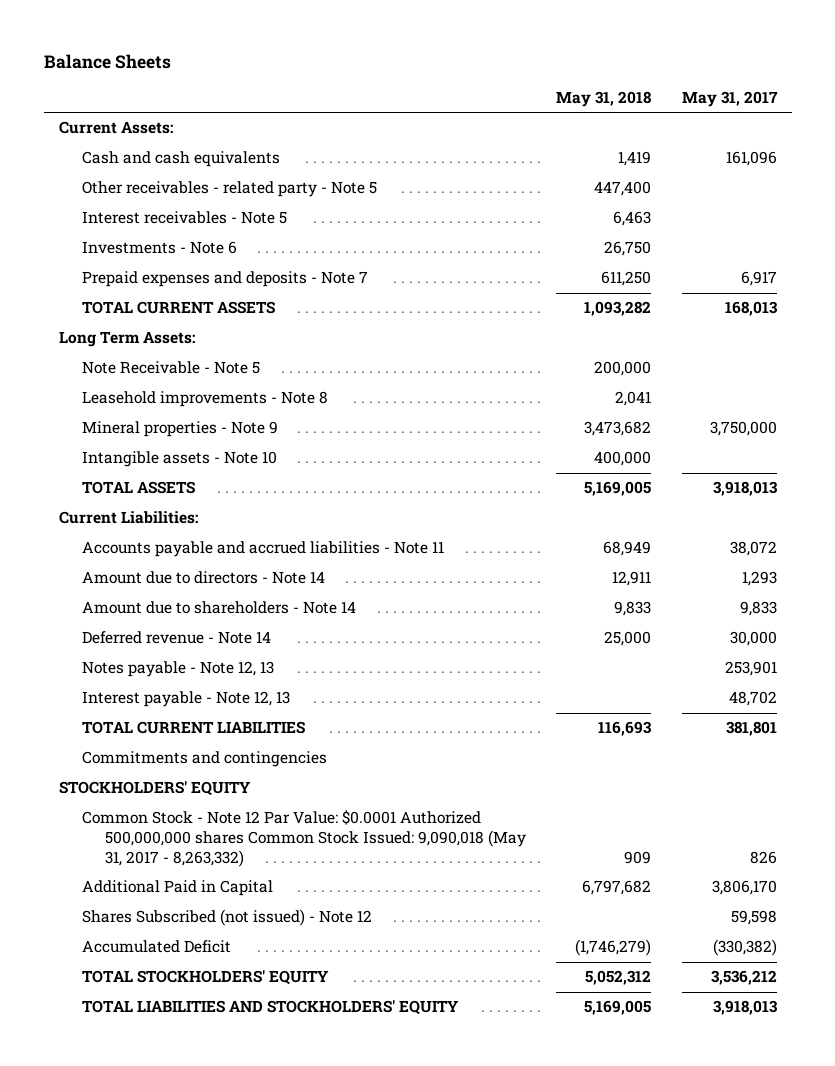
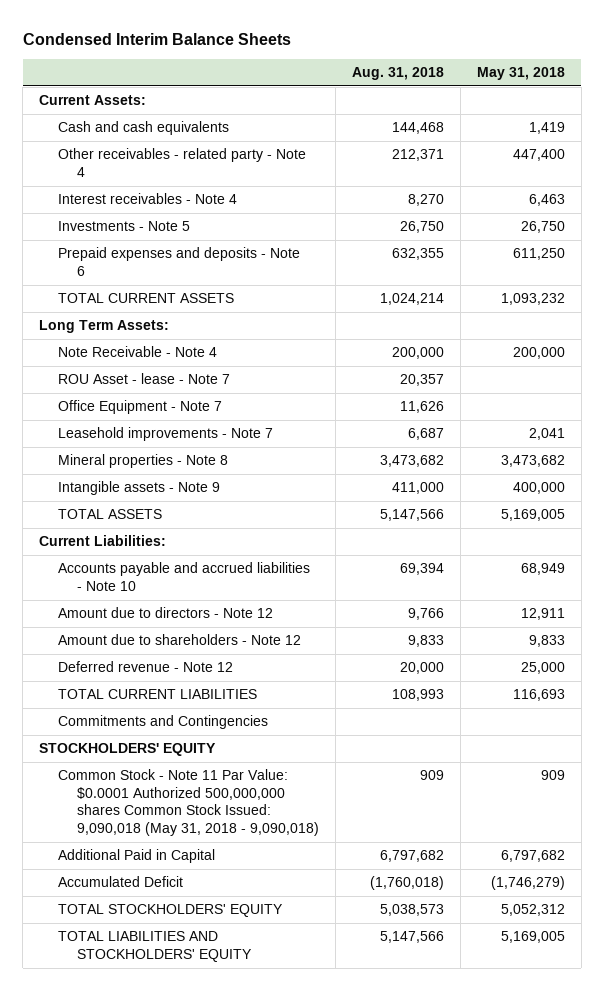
[43,53,171,69] Balance Sheets -> [22,32,291,45] Condensed Interim Balance Sheets
[681,91,778,108] May 31, 2017 -> none
none -> [351,67,444,81] Aug. 31, 2018
[82,181,378,198] Other receivables - related party - Note 5 -> [58,148,307,177] Other receivables - related party - Note 4
[82,211,288,225] Interest receivables - Note 5 -> [58,193,238,205] Interest receivables - Note 4
[82,241,238,255] Investments - Note 6 -> [58,221,191,232] Investments - Note 5
[82,271,369,288] Prepaid expenses and deposits - Note 7 -> [58,247,301,276] Prepaid expenses and deposits - Note 6
[584,301,652,317] 1,093,282 -> [500,293,565,306] 1,093,232
[82,361,261,375] Note Receivable - Note 5 -> [58,346,218,358] Note Receivable - Note 4
none -> [58,373,231,385] ROU Asset - lease - Note 7
none -> [58,400,223,415] Office Equipment - Note 7
[82,391,329,408] Leasehold improvements - Note 8 -> [58,427,274,442] Leasehold improvements - Note 7
[82,421,279,438] Mineral properties - Note 9 -> [58,454,229,469] Mineral properties - Note 8
[82,451,278,468] Intangible assets - Note 10 -> [58,481,221,496] Intangible assets - Note 9
[82,661,275,678] Notes payable - Note 12, 13 -> none
[82,691,291,708] Interest payable - Note 12, 13 -> none
[82,541,445,558] Accounts payable and accrued liabilities - Note 11 -> [58,562,311,591] Accounts payable and accrued liabilities - Note 10
[82,571,326,585] Amount due to directors - Note 14 -> [58,607,274,619] Amount due to directors - Note 12
[82,601,357,615] Amount due to shareholders - Note 14 -> [58,634,302,646] Amount due to shareholders - Note 12
[82,631,272,645] Deferred revenue - Note 14 -> [58,661,234,673] Deferred revenue - Note 12
[82,751,328,768] Commitments and contingencies -> [58,715,269,730] Commitments and Contingencies
[82,810,527,868] Common Stock - Note 12 Par Value: $0.0001 Authorized 500,000,000 shares Common Stock Issued: 9,090,018 (May 31, 2017 - 8,263,332) -> [58,769,319,836] Common Stock - Note 11 Par Value: $0.0001 Authorized 500,000,000 shares Common Stock Issued: 9,090,018 (May 31, 2018 - 9,090,018)
[82,909,373,927] Shares Subscribed (not issued) - Note 12 -> none

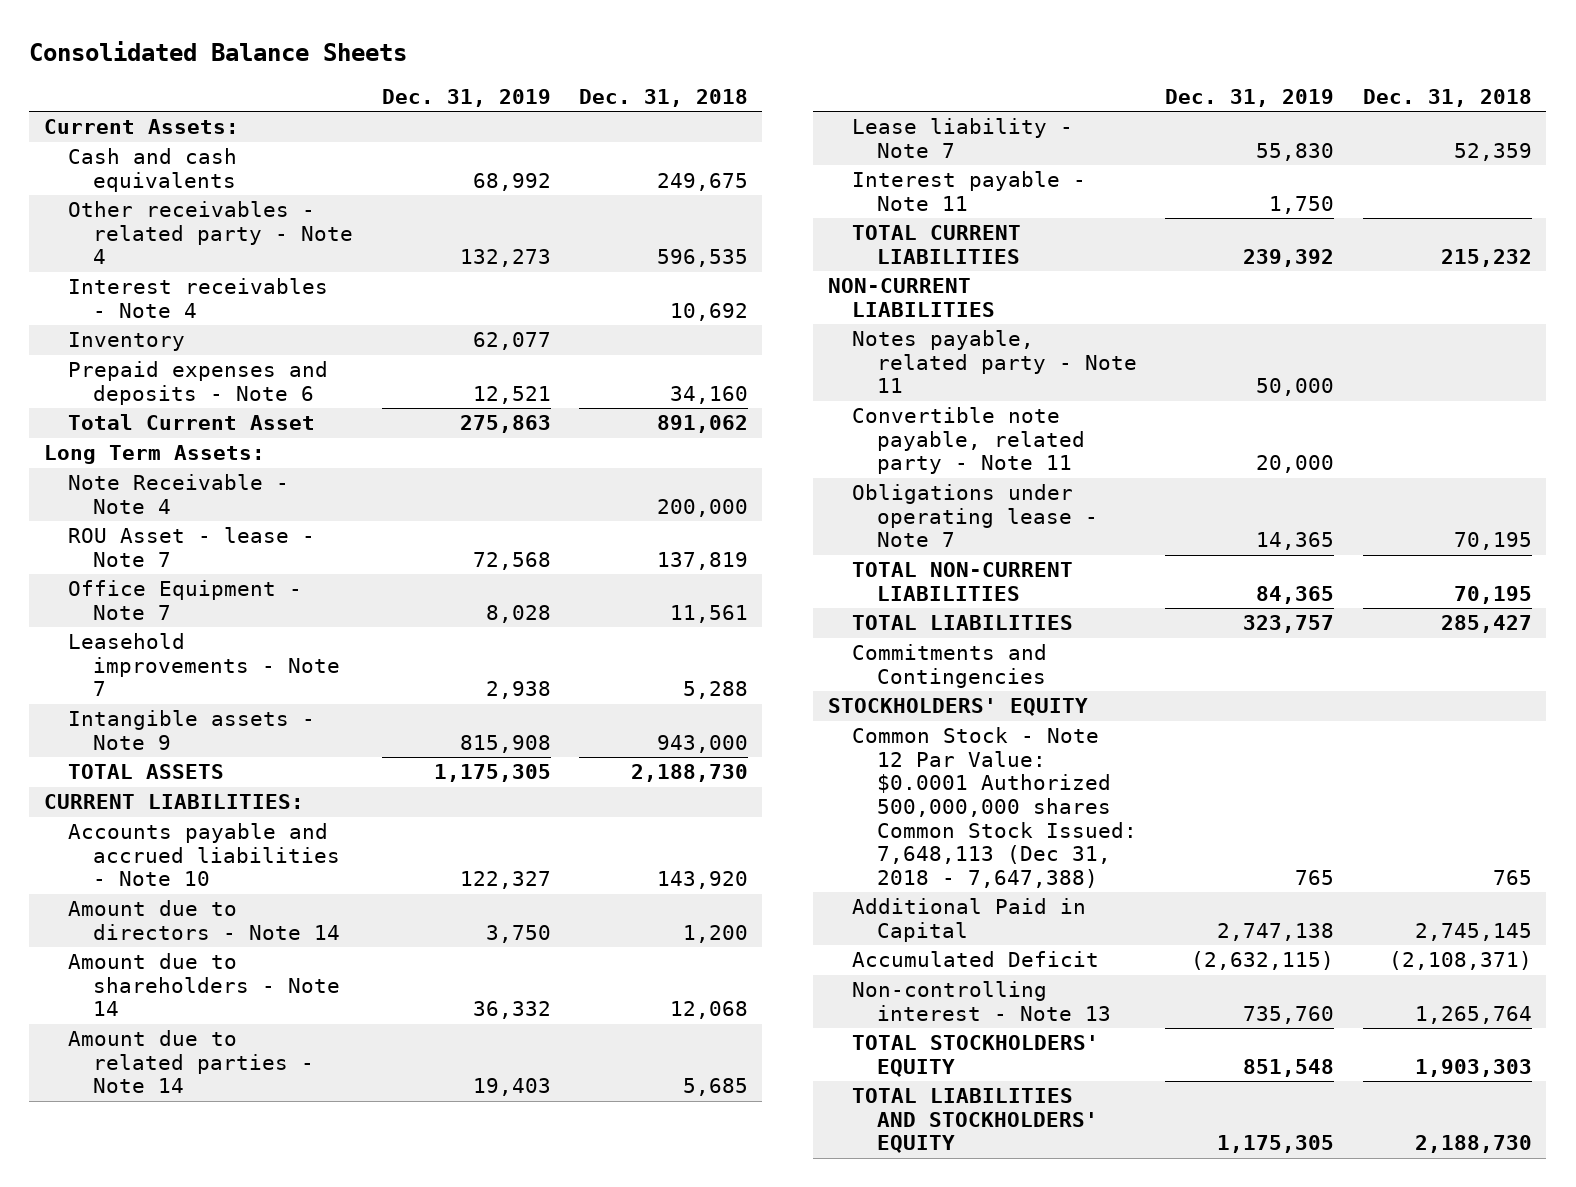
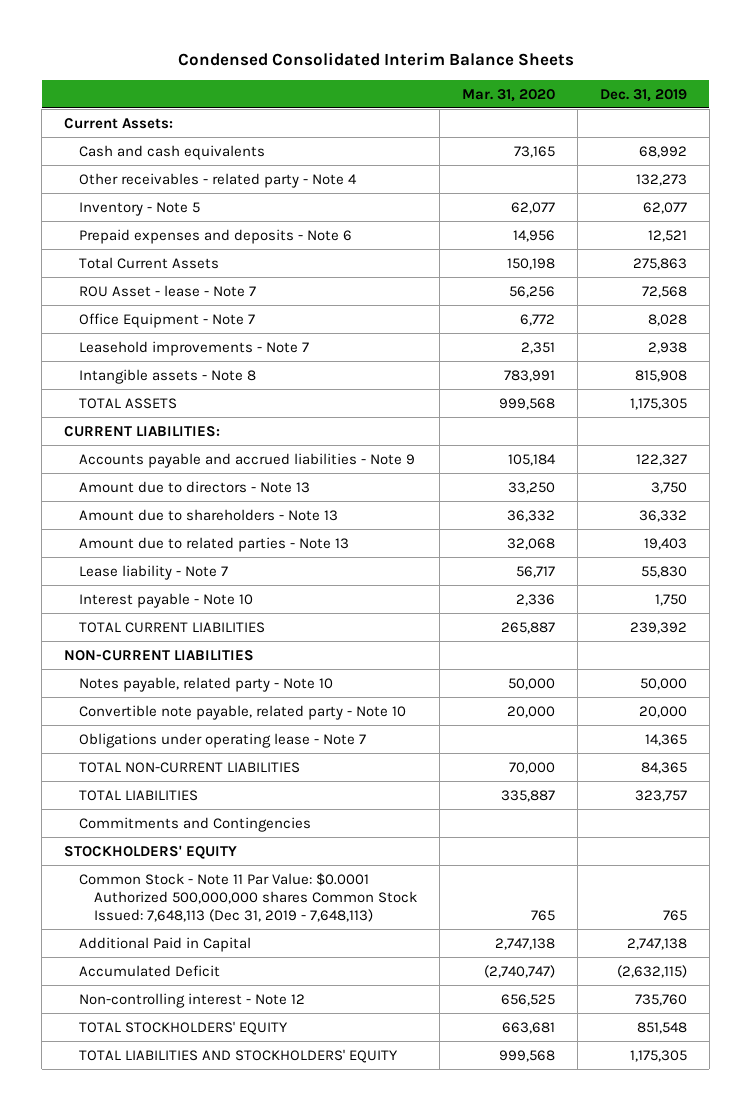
[29,41,408,62] Consolidated Balance Sheets -> [177,51,574,66] Condensed Consolidated Interim Balance Sheets
[579,88,749,107] Dec. 31, 2018 -> none
none -> [462,88,556,102] Mar. 31, 2020
[68,278,329,318] Interest receivables - Note 4 -> none
[68,332,186,352] Inventory -> [79,201,201,216] Inventory - Note 5
[43,445,265,465] Long Term Assets: -> none
[68,474,290,514] Note Receivable - Note 4 -> none
[68,414,316,431] Total Current Asset -> [79,256,220,269] Total Current Assets
[68,710,316,750] Intangible assets - Note 9 -> [79,368,257,384] Intangible assets - Note 8
[68,823,340,887] Accounts payable and accrued liabilities - Note 10 -> [79,452,416,468] Accounts payable and accrued liabilities - Note 9
[68,900,340,940] Amount due to directors - Note 14 -> [79,480,311,493] Amount due to directors - Note 13
[68,953,340,1017] Amount due to shareholders - Note 14 -> [79,508,339,521] Amount due to shareholders - Note 13
[68,1030,314,1094] Amount due to related parties - Note 14 -> [79,536,350,552] Amount due to related parties - Note 13
[852,171,1087,211] Interest payable - Note 11 -> [79,592,254,608] Interest payable - Note 10
[852,330,1137,394] Notes payable, related party - Note 11 -> [79,676,334,692] Notes payable, related party - Note 10
[852,407,1085,475] Convertible note payable, related party - Note 11 -> [79,704,407,720] Convertible note payable, related party - Note 10
[852,727,1137,888] Common Stock - Note 12 Par Value: $0.0001 Authorized 500,000,000 shares Common Stock Issued: 7,648,113 (Dec 31, 2018 - 7,647,388) -> [79,872,418,923] Common Stock - Note 11 Par Value: $0.0001 Authorized 500,000,000 shares Common Stock Issued: 7,648,113 (Dec 31, 2019 - 7,648,113)
[852,981,1111,1021] Non-controlling interest - Note 13 -> [79,992,306,1008] Non-controlling interest - Note 12

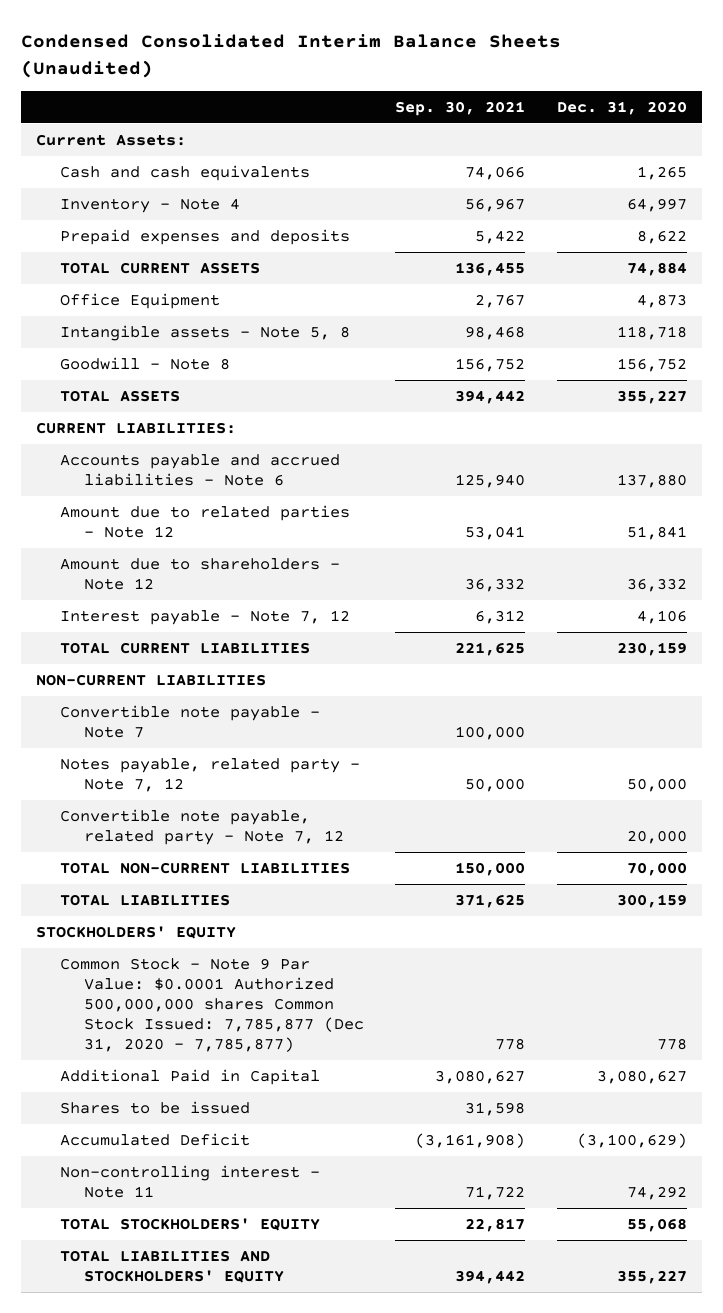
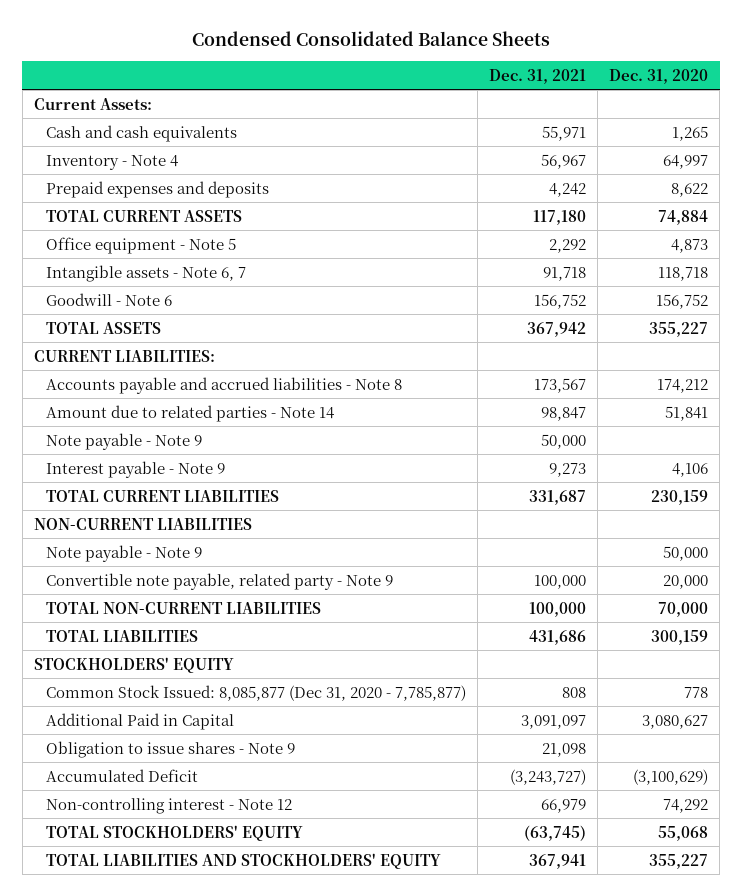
[20,34,561,78] Condensed Consolidated Interim Balance Sheets (Unaudited) -> [192,30,551,46] Condensed Consolidated Balance Sheets
[395,100,526,116] Sep. 30, 2021 -> none
none -> [489,68,587,84] Dec. 31, 2021
[59,293,220,310] Office Equipment -> [46,236,237,254] Office equipment - Note 5
[59,325,350,342] Intangible assets - Note 5, 8 -> [46,264,247,282] Intangible assets - Note 6, 7
[59,357,230,371] Goodwill - Note 8 -> [46,292,173,306] Goodwill - Note 6
[59,558,340,591] Amount due to shareholders - Note 12 -> none
[59,454,340,487] Accounts payable and accrued liabilities - Note 6 -> [46,376,403,394] Accounts payable and accrued liabilities - Note 8
[616,474,687,489] 137,880 -> [657,378,709,393] 174,212
[59,505,350,539] Amount due to related parties - Note 12 -> [46,404,335,422] Amount due to related parties - Note 14
none -> [46,432,203,450] Note payable - Note 9
[59,610,350,626] Interest payable - Note 7, 12 -> [46,460,226,478] Interest payable - Note 9
[59,705,320,739] Convertible note payable - Note 7 -> none
[59,758,360,793] Notes payable, related party - Note 7, 12 -> [46,544,203,562] Note payable - Note 9
[59,809,344,846] Convertible note payable, related party - Note 7, 12 -> [46,572,394,590] Convertible note payable, related party - Note 9
[59,958,364,1053] Common Stock - Note 9 Par Value: $0.0001 Authorized 500,000,000 shares Common Stock Issued: 7,785,877 (Dec 31, 2020 - 7,785,877) -> [46,684,467,701] Common Stock Issued: 8,085,877 (Dec 31, 2020 - 7,785,877)
[59,1101,250,1115] Shares to be issued -> none
none -> [46,740,296,758] Obligation to issue shares - Note 9
[59,1165,320,1199] Non-controlling interest - Note 11 -> [46,797,293,814] Non-controlling interest - Note 12

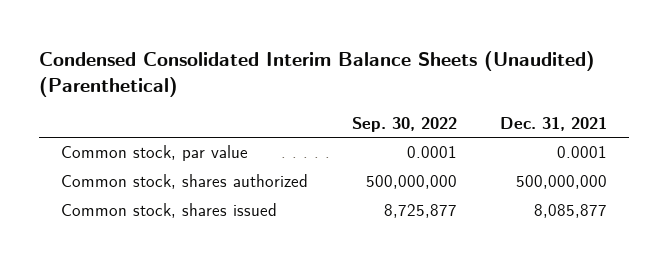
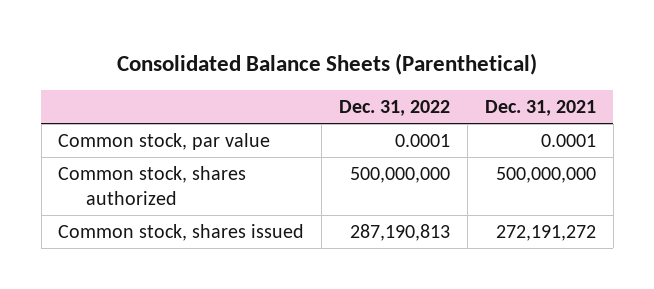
[39,50,596,97] Condensed Consolidated Interim Balance Sheets (Unaudited) (Parenthetical) -> [117,53,538,76] Consolidated Balance Sheets (Parenthetical)
[351,117,457,133] Sep. 30, 2022 -> none
none -> [339,100,451,117] Dec. 31, 2022
[534,204,608,219] 8,085,877 -> [495,224,596,241] 272,191,272

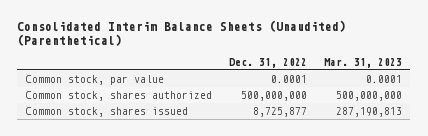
[117,53,538,76] Consolidated Balance Sheets (Parenthetical) -> [17,20,347,46] Consolidated Interim Balance Sheets (Unaudited) (Parenthetical)
[484,100,596,117] Dec. 31, 2021 -> none
none -> [323,57,402,68] Mar. 31, 2023
[350,223,451,241] 287,190,813 -> [252,107,307,118] 8,725,877

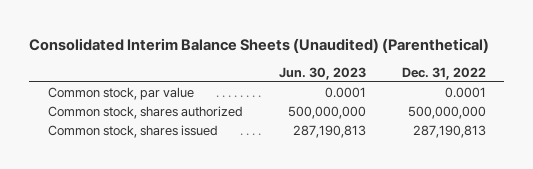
[323,57,402,68] Mar. 31, 2023 -> none
none -> [278,66,366,80] Jun. 30, 2023
[252,107,307,118] 8,725,877 -> [412,125,486,139] 287,190,813

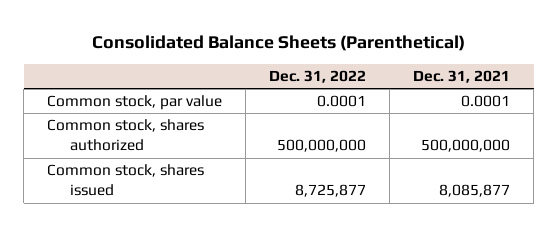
[29,37,490,53] Consolidated Interim Balance Sheets (Unaudited) (Parenthetical) -> [91,35,465,52] Consolidated Balance Sheets (Parenthetical)
[278,66,366,80] Jun. 30, 2023 -> none
none -> [413,70,511,84] Dec. 31, 2021
[412,125,486,139] 287,190,813 -> [295,184,367,198] 8,725,877

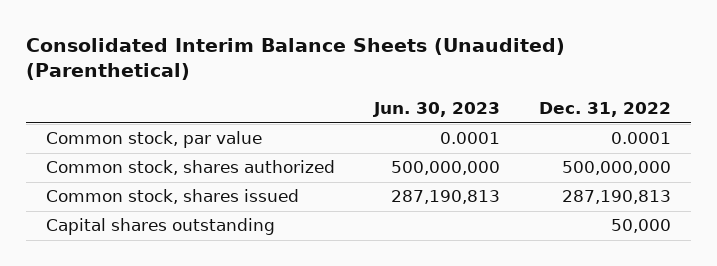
[91,35,465,52] Consolidated Balance Sheets (Parenthetical) -> [26,37,566,81] Consolidated Interim Balance Sheets (Unaudited) (Parenthetical)
[413,70,511,84] Dec. 31, 2021 -> none
none -> [373,102,501,118] Jun. 30, 2023
[295,184,367,198] 8,725,877 -> [562,190,672,205] 287,190,813
none -> [46,218,276,236] Capital shares outstanding

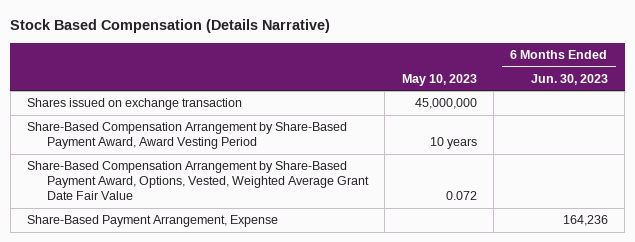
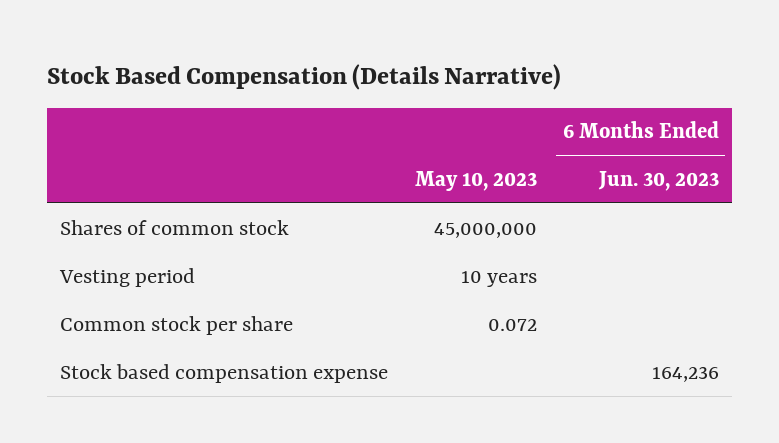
[27,98,243,111] Shares issued on exchange transaction -> [60,219,290,235] Shares of common stock
[27,122,348,150] Share-Based Compensation Arrangement by Share-Based Payment Award, Award Vesting Period -> [59,267,196,287] Vesting period
[27,161,370,201] Share-Based Compensation Arrangement by Share-Based Payment Award, Options, Vested, Weighted Average Grant Date Fair Value -> [60,315,294,335] Common stock per share
[27,215,279,228] Share-Based Payment Arrangement, Expense -> [60,363,389,383] Stock based compensation expense

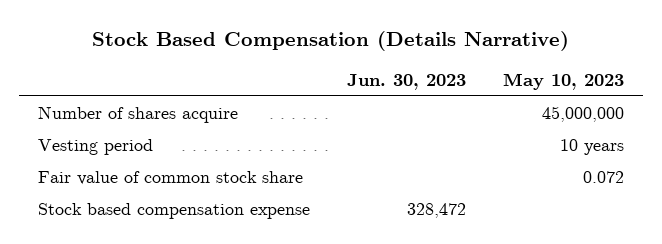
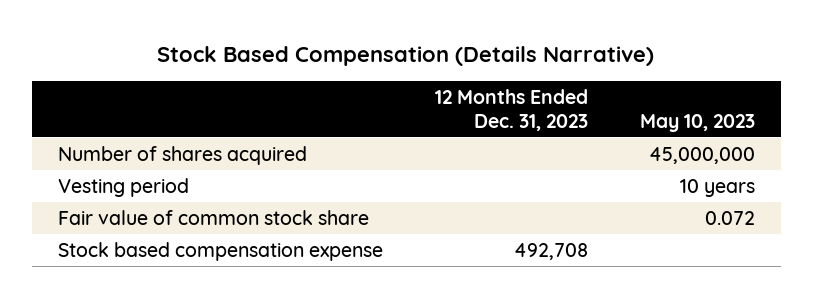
[347,73,467,90] Jun. 30, 2023 -> none
none -> [434,88,588,131] 12 Months Ended Dec. 31, 2023
[37,105,238,123] Number of shares acquire -> [57,145,307,165] Number of shares acquired

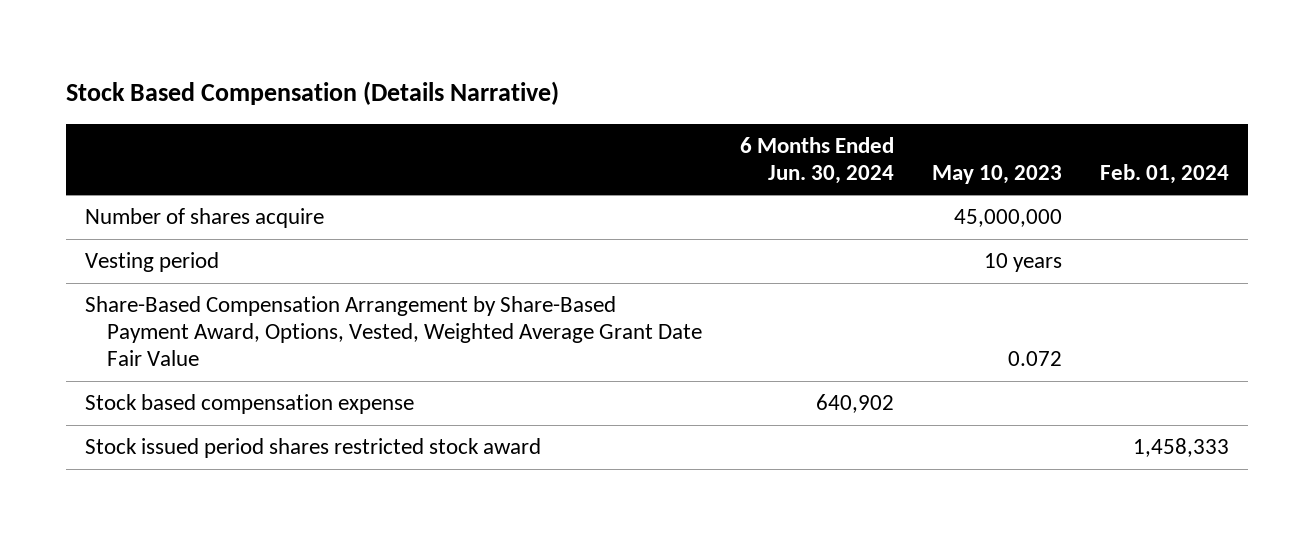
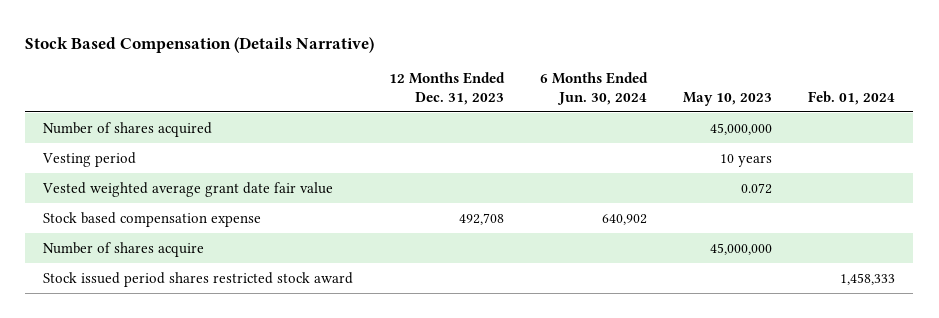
none -> [389,72,506,105] 12 Months Ended Dec. 31, 2023
none -> [43,121,213,137] Number of shares acquired
[84,296,703,367] Share-Based Compensation Arrangement by Share-Based Payment Award, Options, Vested, Weighted Average Grant Date Fair Value -> [42,181,334,197] Vested weighted average grant date fair value
[84,208,324,229] Number of shares acquire -> [43,241,205,257] Number of shares acquire

